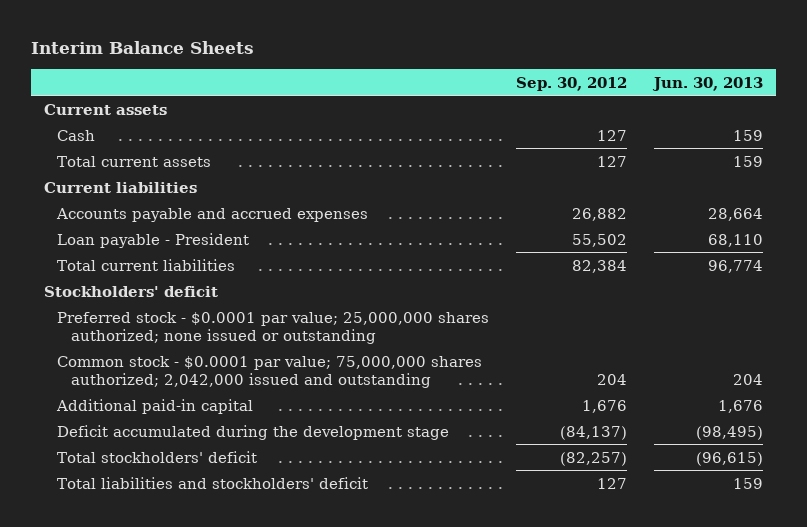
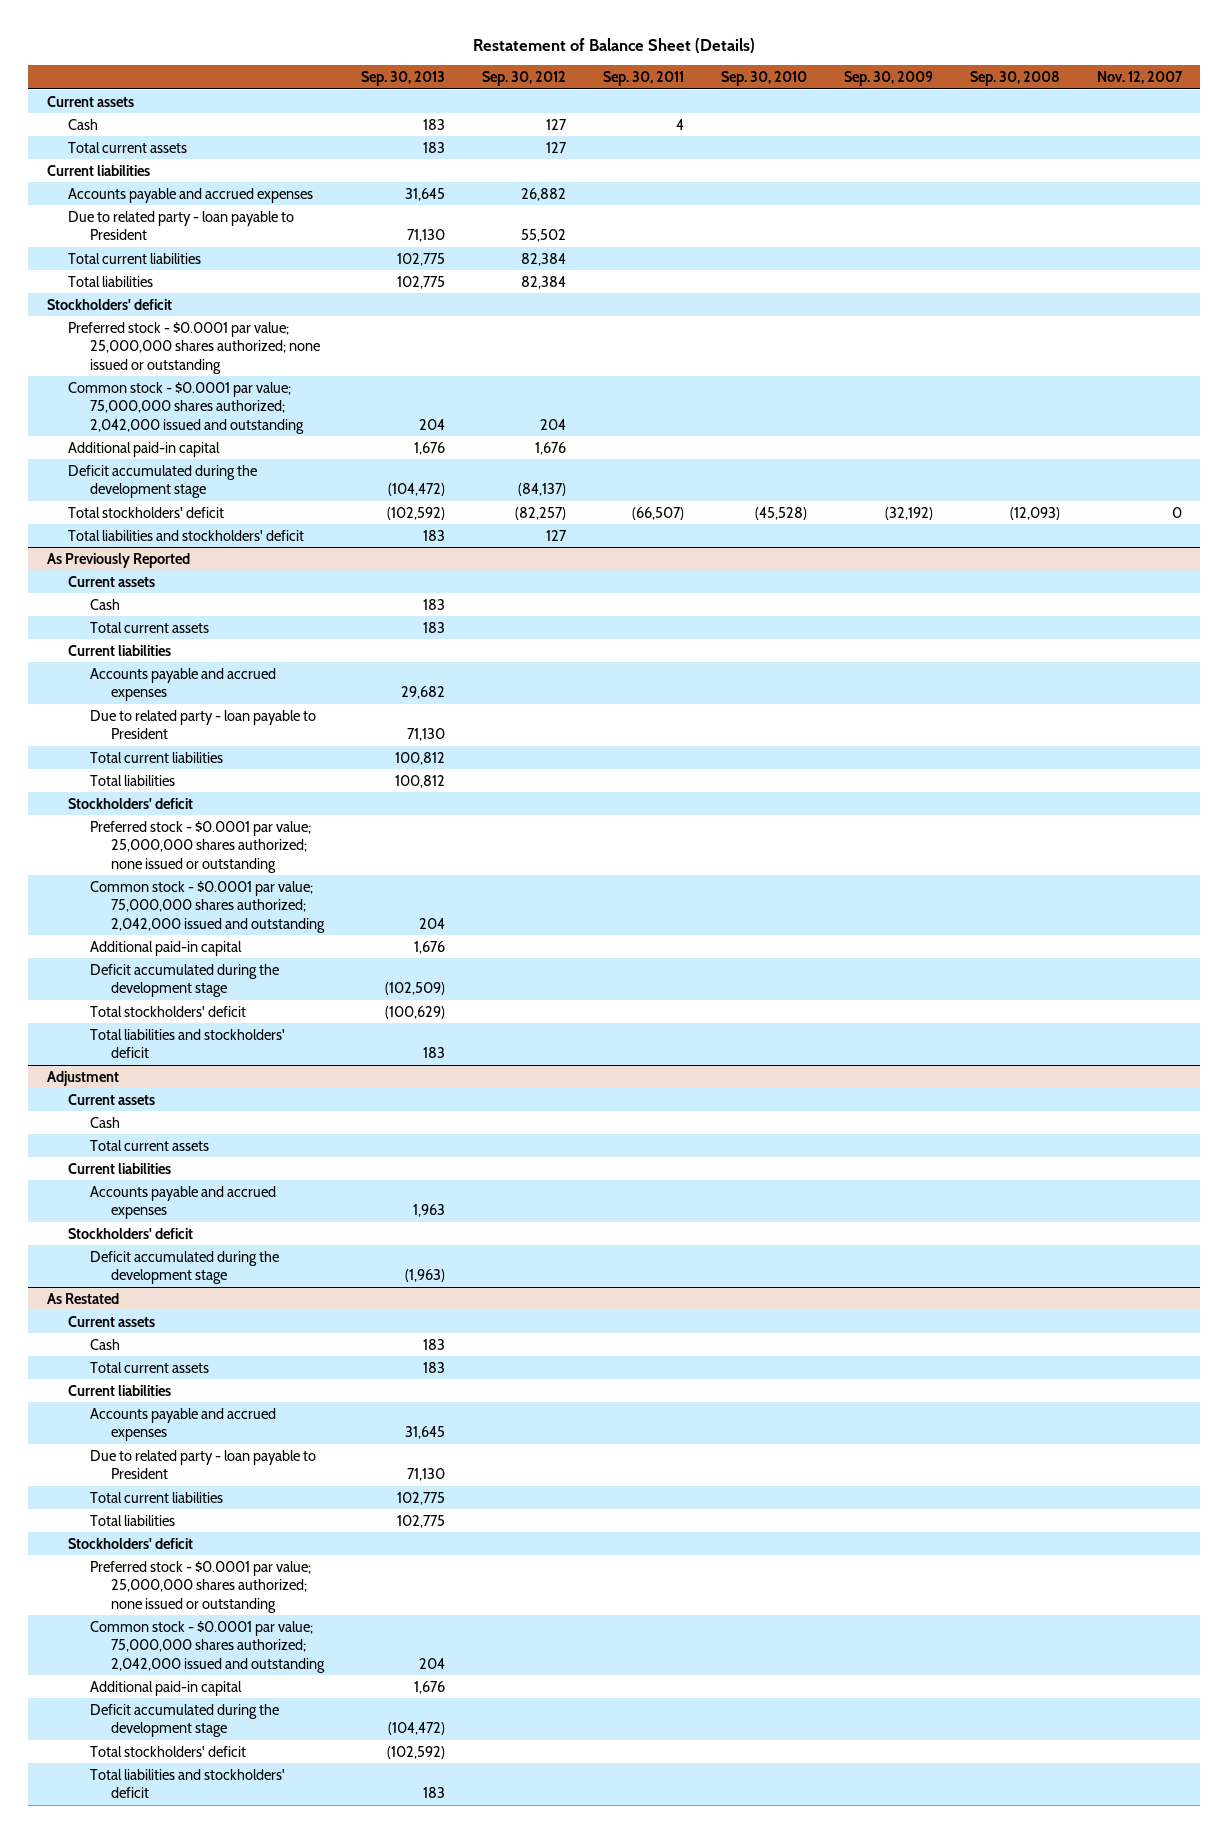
[30,41,254,55] Interim Balance Sheets -> [473,37,756,53] Restatement of Balance Sheet (Details)
[652,76,764,91] Jun. 30, 2013 -> none
none -> [361,70,446,86] Sep. 30, 2013
none -> [602,70,684,86] Sep. 30, 2011
none -> [720,70,807,86] Sep. 30, 2010
none -> [843,70,933,86] Sep. 30, 2009
none -> [969,70,1060,86] Sep. 30, 2008
none -> [1096,70,1183,84] Nov. 12, 2007
[57,232,250,248] Loan payable - President -> [68,210,295,241] Due to related party - loan payable to President
none -> [68,275,154,287] Total liabilities
none -> [46,552,190,568] As Previously Reported
none -> [68,575,156,587] Current assets
none -> [89,598,120,610] Cash
none -> [89,621,209,633] Total current assets
none -> [68,644,172,656] Current liabilities
none -> [89,667,276,702] Accounts payable and accrued expenses
none -> [89,709,316,740] Due to related party - loan payable to President
none -> [89,751,223,763] Total current liabilities
none -> [89,774,175,786] Total liabilities
none -> [68,797,194,809] Stockholders' deficit
none -> [89,820,311,873] Preferred stock - $0.0001 par value; 25,000,000 shares authorized; none issued or outstanding
none -> [89,880,326,933] Common stock - $0.0001 par value; 75,000,000 shares authorized; 2,042,000 issued and outstanding
none -> [89,940,242,956] Additional paid-in capital
none -> [89,963,279,998] Deficit accumulated during the development stage
none -> [89,1005,246,1017] Total stockholders' deficit
none -> [89,1028,285,1059] Total liabilities and stockholders' deficit
none -> [46,1070,119,1086] Adjustment
none -> [68,1093,156,1105] Current assets
none -> [89,1116,120,1128] Cash
none -> [89,1139,209,1151] Total current assets
none -> [68,1162,172,1174] Current liabilities
none -> [89,1185,276,1220] Accounts payable and accrued expenses
none -> [68,1227,194,1239] Stockholders' deficit
none -> [89,1250,279,1285] Deficit accumulated during the development stage
none -> [46,1292,119,1304] As Restated
none -> [68,1315,156,1327] Current assets
none -> [89,1338,120,1350] Cash
none -> [89,1361,209,1373] Total current assets
none -> [68,1384,172,1396] Current liabilities
none -> [89,1407,276,1442] Accounts payable and accrued expenses
none -> [89,1449,316,1480] Due to related party - loan payable to President
none -> [89,1491,223,1503] Total current liabilities
none -> [89,1514,175,1526] Total liabilities
none -> [68,1537,194,1549] Stockholders' deficit
none -> [89,1560,311,1613] Preferred stock - $0.0001 par value; 25,000,000 shares authorized; none issued or outstanding
none -> [89,1620,326,1673] Common stock - $0.0001 par value; 75,000,000 shares authorized; 2,042,000 issued and outstanding
none -> [89,1680,242,1696] Additional paid-in capital
none -> [89,1703,279,1738] Deficit accumulated during the development stage
none -> [89,1745,246,1757] Total stockholders' deficit
none -> [89,1768,285,1799] Total liabilities and stockholders' deficit

